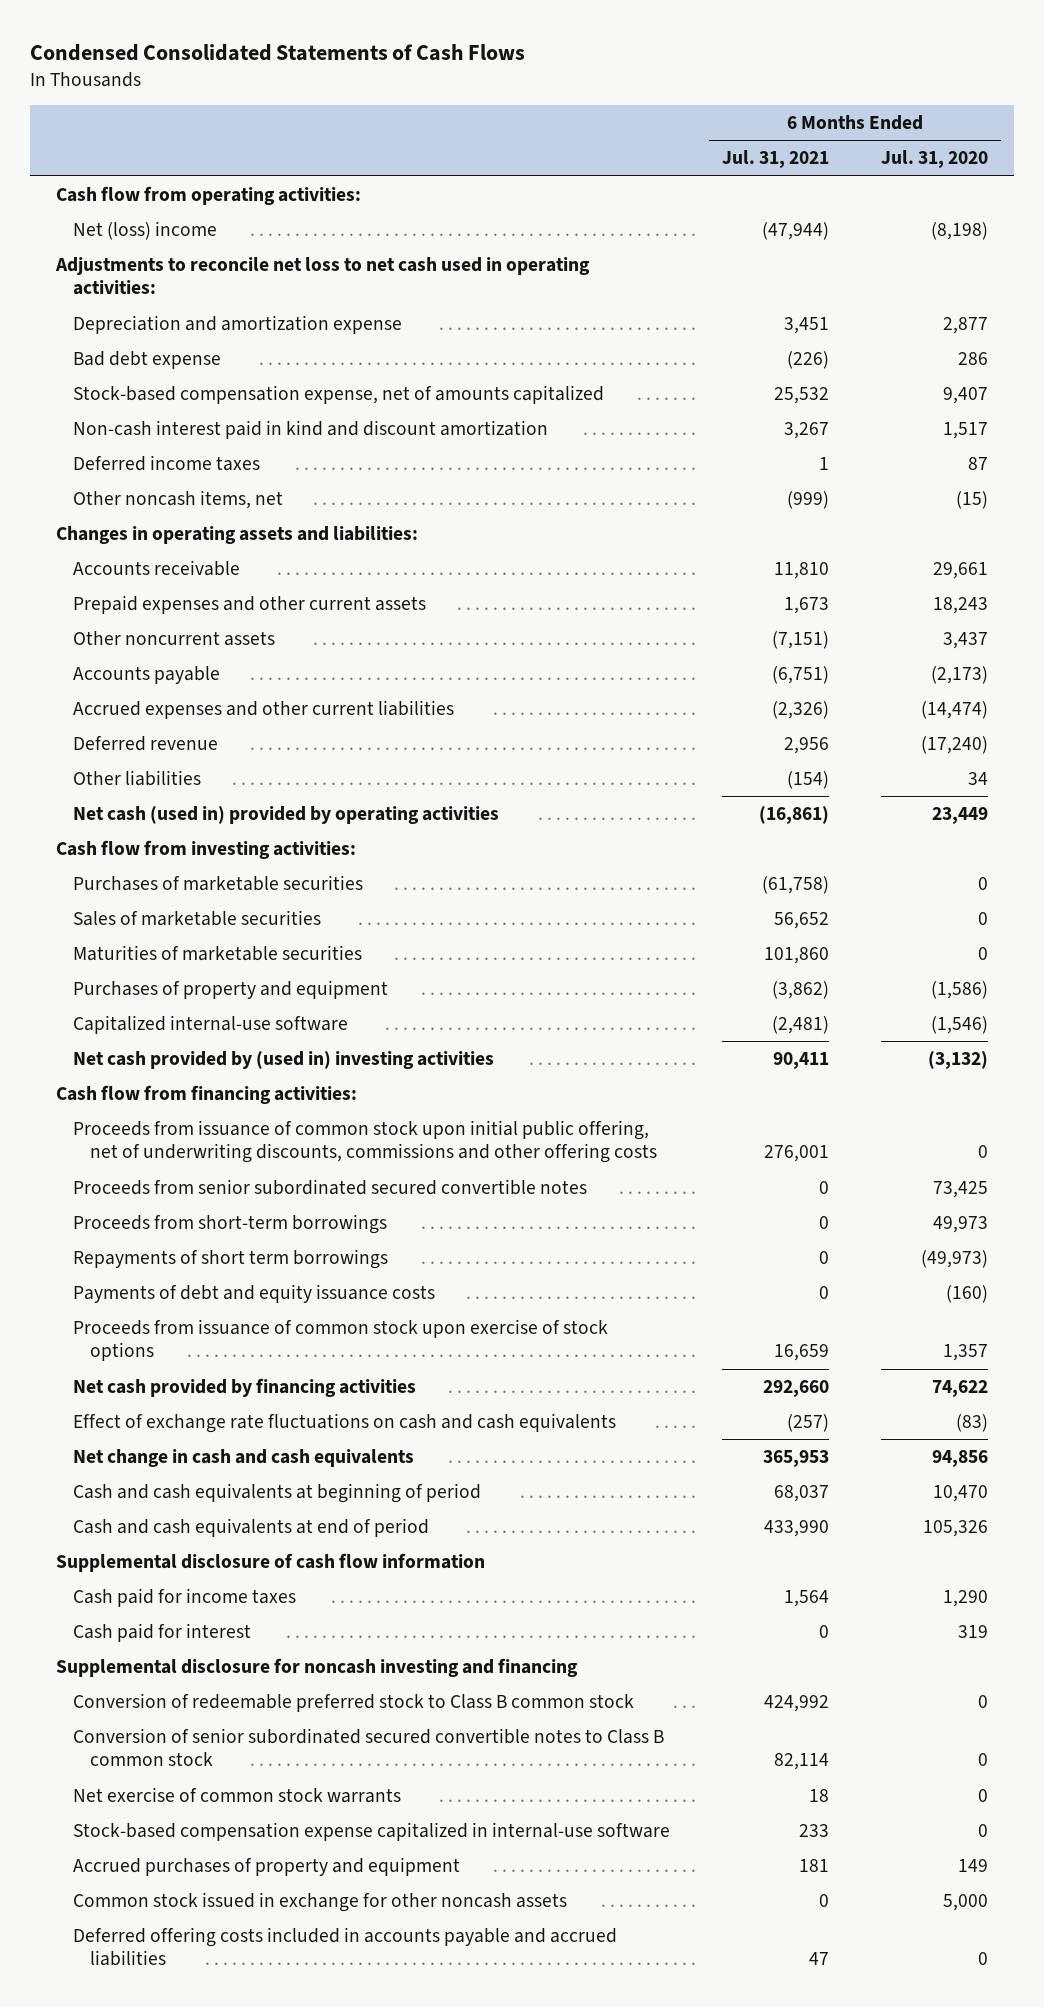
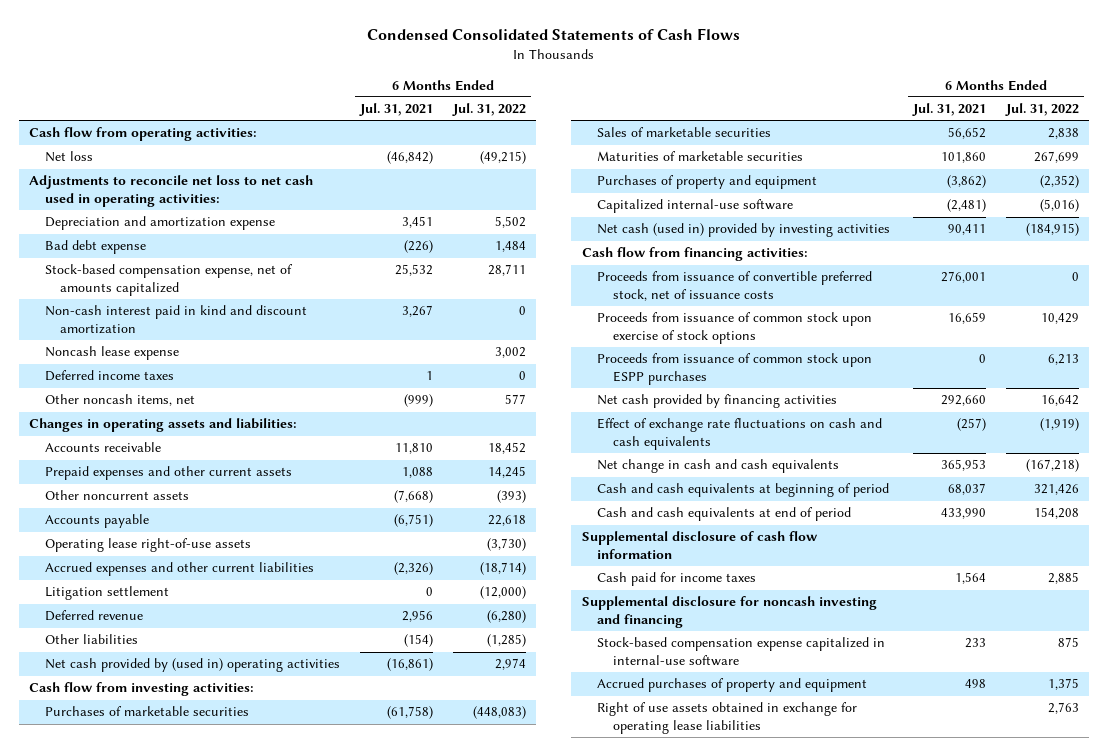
[880,150,988,169] Jul. 31, 2020 -> none
none -> [452,103,527,117] Jul. 31, 2022
[73,220,218,240] Net (loss) income -> [44,151,93,163] Net loss
[762,221,830,240] (47,944) -> [386,151,433,165] (46,842)
none -> [44,346,179,361] Noncash lease expense
[784,596,830,614] 1,673 -> [401,467,433,479] 1,088
[772,630,830,649] (7,151) -> [393,490,433,504] (7,668)
none -> [44,538,251,553] Operating lease right-of-use assets
none -> [44,586,169,601] Litigation settlement
[73,805,500,824] Net cash (used in) provided by operating activities -> [44,658,340,673] Net cash provided by (used in) operating activities
[73,1050,495,1069] Net cash provided by (used in) investing activities -> [597,223,891,238] Net cash (used in) provided by investing activities
[73,1178,588,1195] Proceeds from senior subordinated secured convertible notes -> none
[73,1213,388,1234] Proceeds from short-term borrowings -> none
[73,1248,389,1269] Repayments of short term borrowings -> none
[73,1283,436,1303] Payments of debt and equity issuance costs -> none
[73,1119,658,1164] Proceeds from issuance of common stock upon initial public offering, net of underwriting discounts, commissions and other offering costs -> [597,271,873,302] Proceeds from issuance of convertible preferred stock, net of issuance costs
none -> [597,353,873,386] Proceeds from issuance of common stock upon ESPP purchases
[73,1622,252,1642] Cash paid for interest -> none
[73,1692,635,1712] Conversion of redeemable preferred stock to Class B common stock -> none
[73,1727,665,1767] Conversion of senior subordinated secured convertible notes to Class B common stock -> none
[73,1786,402,1803] Net exercise of common stock warrants -> none
[73,1891,568,1912] Common stock issued in exchange for other noncash assets -> none
[73,1926,618,1967] Deferred offering costs included in accounts payable and accrued liabilities -> none
[799,1858,830,1872] 181 -> [964,679,986,689] 498
none -> [597,702,858,735] Right of use assets obtained in exchange for operating lease liabilities

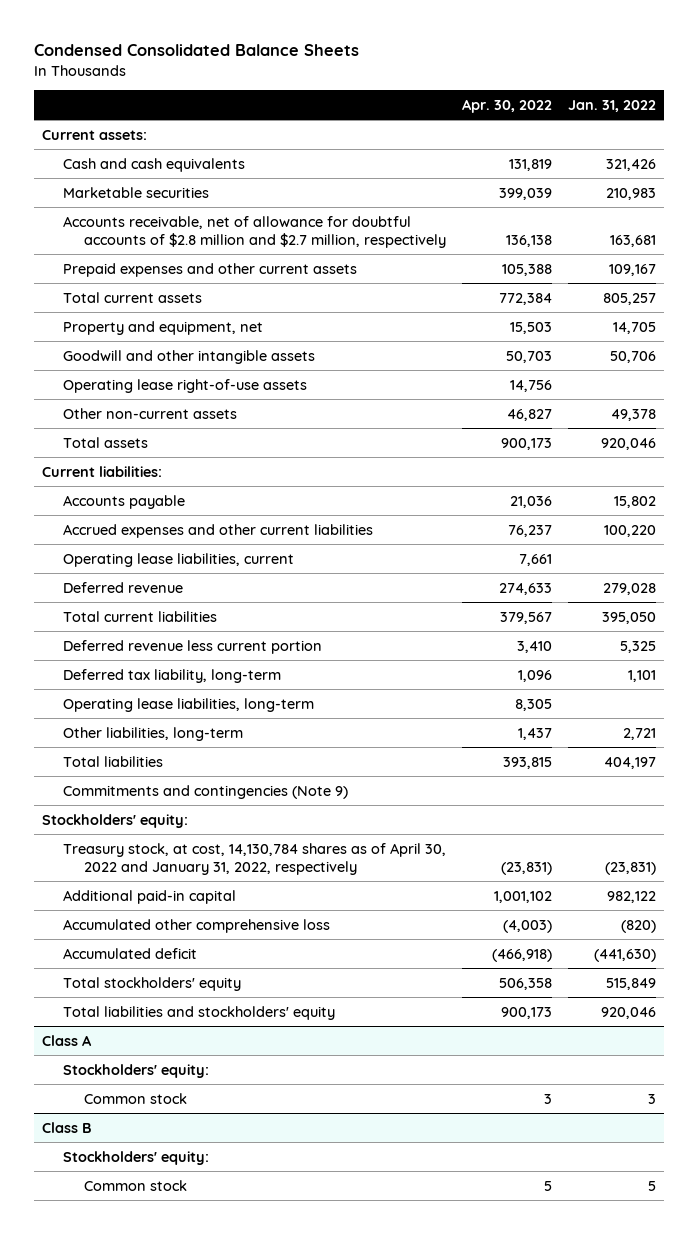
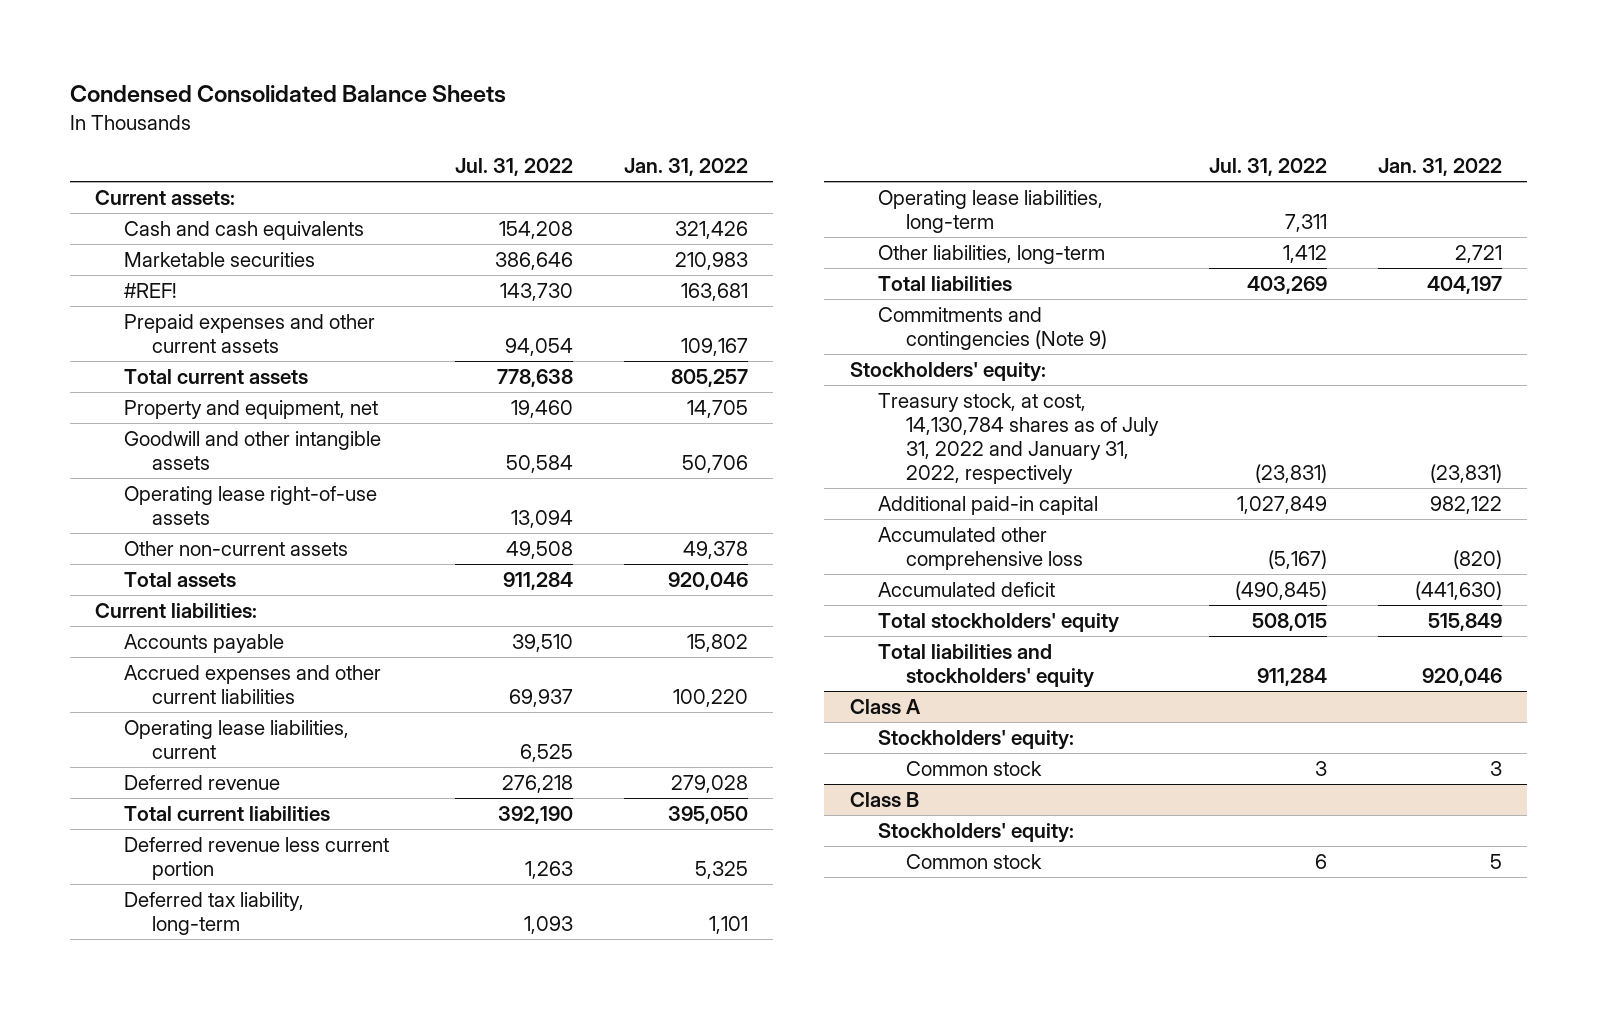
[461,98,552,113] Apr. 30, 2022 -> none
none -> [454,158,573,177] Jul. 31, 2022
[62,215,446,248] Accounts receivable, net of allowance for doubtful accounts of $2.8 million and $2.7 million, respectively -> [123,283,177,299] #REF!
[62,842,446,875] Treasury stock, at cost, 14,130,784 shares as of April 30, 2022 and January 31, 2022, respectively -> [878,393,1160,485] Treasury stock, at cost, 14,130,784 shares as of July 31, 2022 and January 31, 2022, respectively

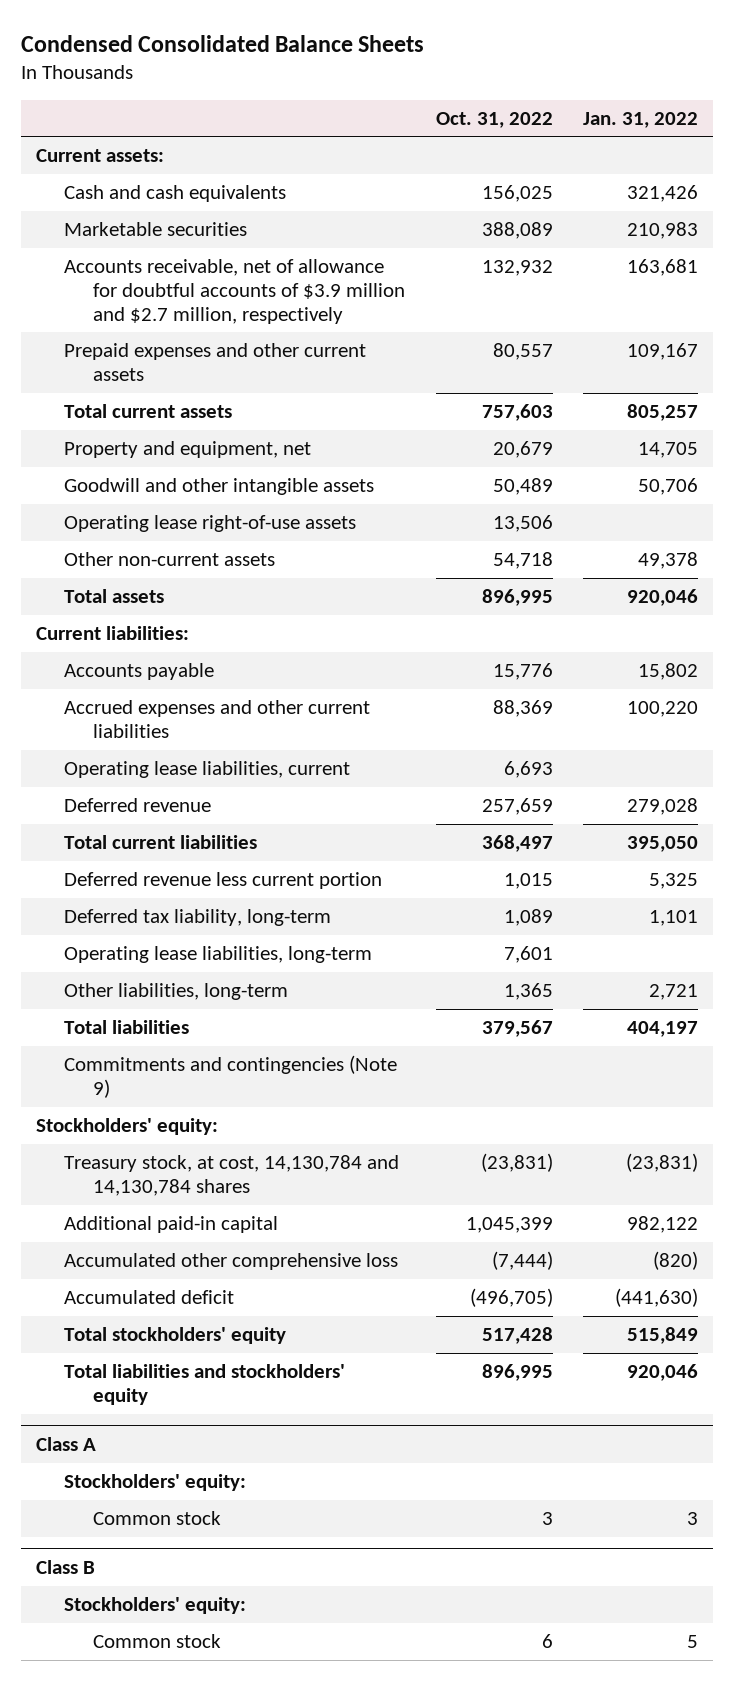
[454,158,573,177] Jul. 31, 2022 -> none
none -> [435,111,553,128] Oct. 31, 2022
[123,283,177,299] #REF! -> [64,258,406,324] Accounts receivable, net of allowance for doubtful accounts of $3.9 million and $2.7 million, respectively
[878,393,1160,485] Treasury stock, at cost, 14,130,784 shares as of July 31, 2022 and January 31, 2022, respectively -> [64,1154,400,1196] Treasury stock, at cost, 14,130,784 and 14,130,784 shares

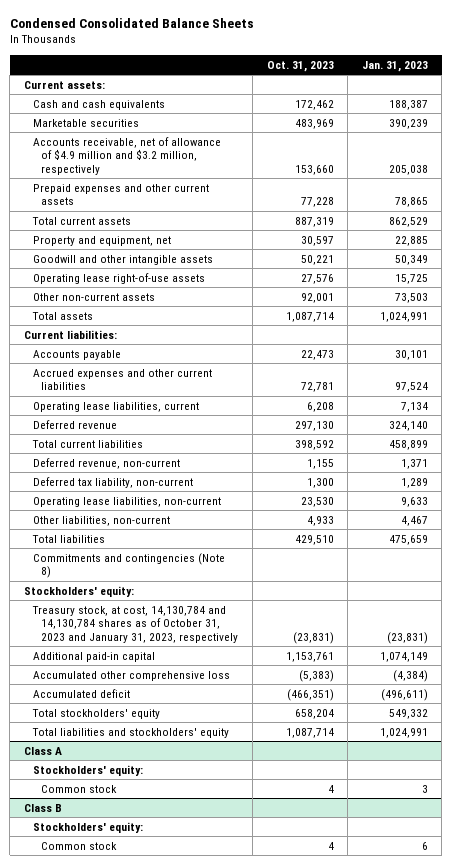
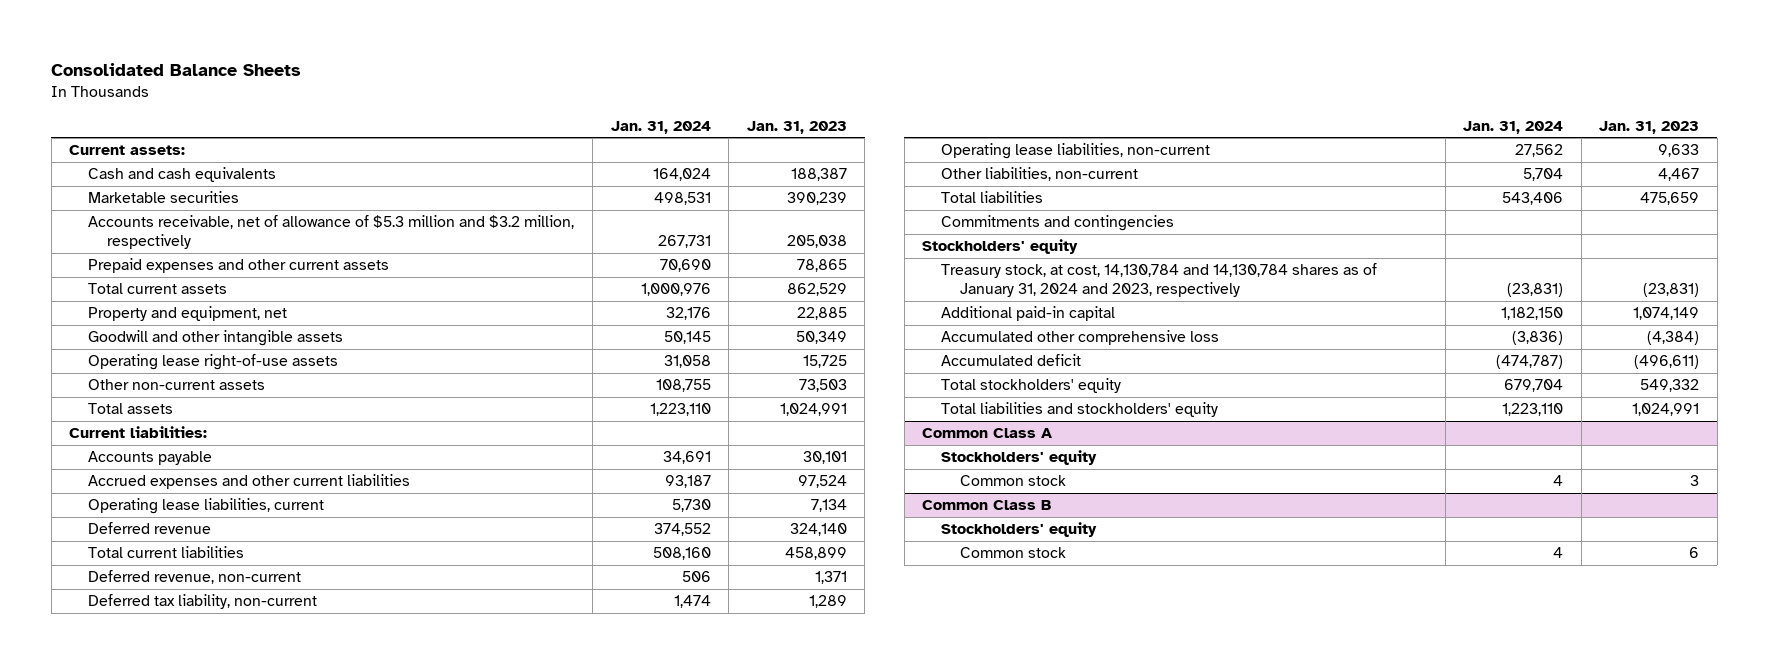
[9,17,254,28] Condensed Consolidated Balance Sheets -> [51,63,302,77] Consolidated Balance Sheets
[266,60,334,72] Oct. 31, 2023 -> none
none -> [610,120,711,134] Jan. 31, 2024
[32,136,221,175] Accounts receivable, net of allowance of $4.9 million and $3.2 million, respectively -> [88,215,575,250] Accounts receivable, net of allowance of $5.3 million and $3.2 million, respectively
[32,552,225,579] Commitments and contingencies (Note 8) -> [941,215,1175,232] Commitments and contingencies
[23,585,134,597] Stockholders' equity: -> [922,239,1079,255] Stockholders' equity
[31,605,239,643] Treasury stock, at cost, 14,130,784 and 14,130,784 shares as of October 31, 2023 and January 31, 2023, respectively -> [941,263,1378,298] Treasury stock, at cost, 14,130,784 and 14,130,784 shares as of January 31, 2024 and 2023, respectively
[23,746,62,755] Class A -> [922,428,1053,439] Common Class A
[32,764,143,776] Stockholders' equity: -> [941,450,1098,466] Stockholders' equity
[23,803,62,812] Class B -> [922,500,1052,511] Common Class B
[32,821,143,833] Stockholders' equity: -> [941,522,1098,538] Stockholders' equity

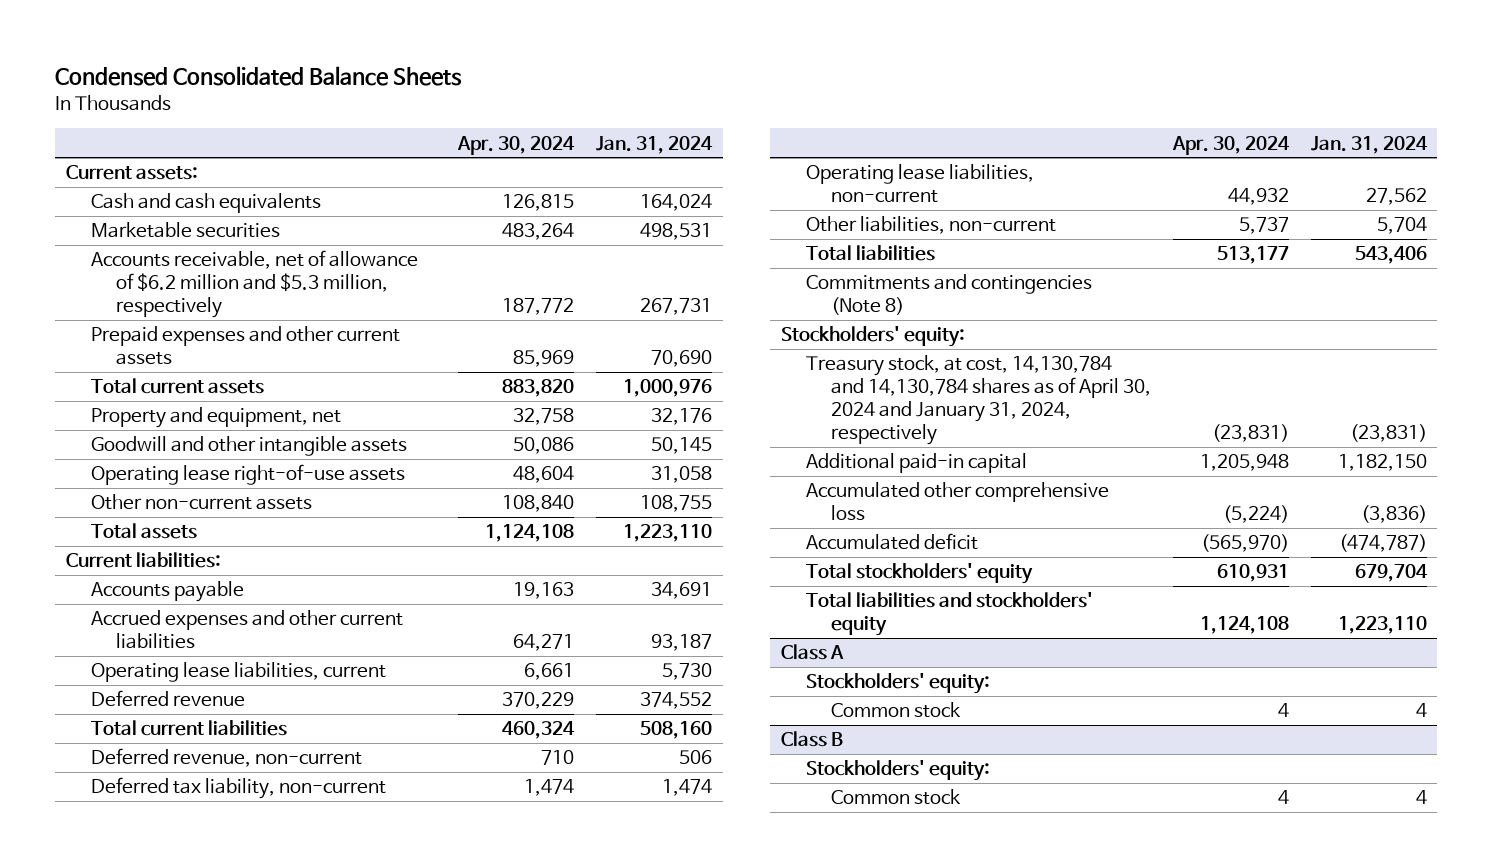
[51,63,302,77] Consolidated Balance Sheets -> [55,66,463,87] Condensed Consolidated Balance Sheets
[746,120,847,134] Jan. 31, 2023 -> none
none -> [457,135,576,155] Apr. 30, 2024
[88,215,575,250] Accounts receivable, net of allowance of $5.3 million and $3.2 million, respectively -> [91,250,419,319] Accounts receivable, net of allowance of $6.2 million and $5.3 million, respectively
[941,215,1175,232] Commitments and contingencies -> [805,274,1092,316] Commitments and contingencies (Note 8)
[922,239,1079,255] Stockholders' equity -> [780,326,965,348] Stockholders' equity:
[941,263,1378,298] Treasury stock, at cost, 14,130,784 and 14,130,784 shares as of January 31, 2024 and 2023, respectively -> [805,355,1151,446] Treasury stock, at cost, 14,130,784 and 14,130,784 shares as of April 30, 2024 and January 31, 2024, respectively
[922,428,1053,439] Common Class A -> [780,644,844,661] Class A
[941,450,1098,466] Stockholders' equity -> [805,673,990,695] Stockholders' equity:
[922,500,1052,511] Common Class B -> [780,731,843,748] Class B
[941,522,1098,538] Stockholders' equity -> [805,760,990,782] Stockholders' equity:

